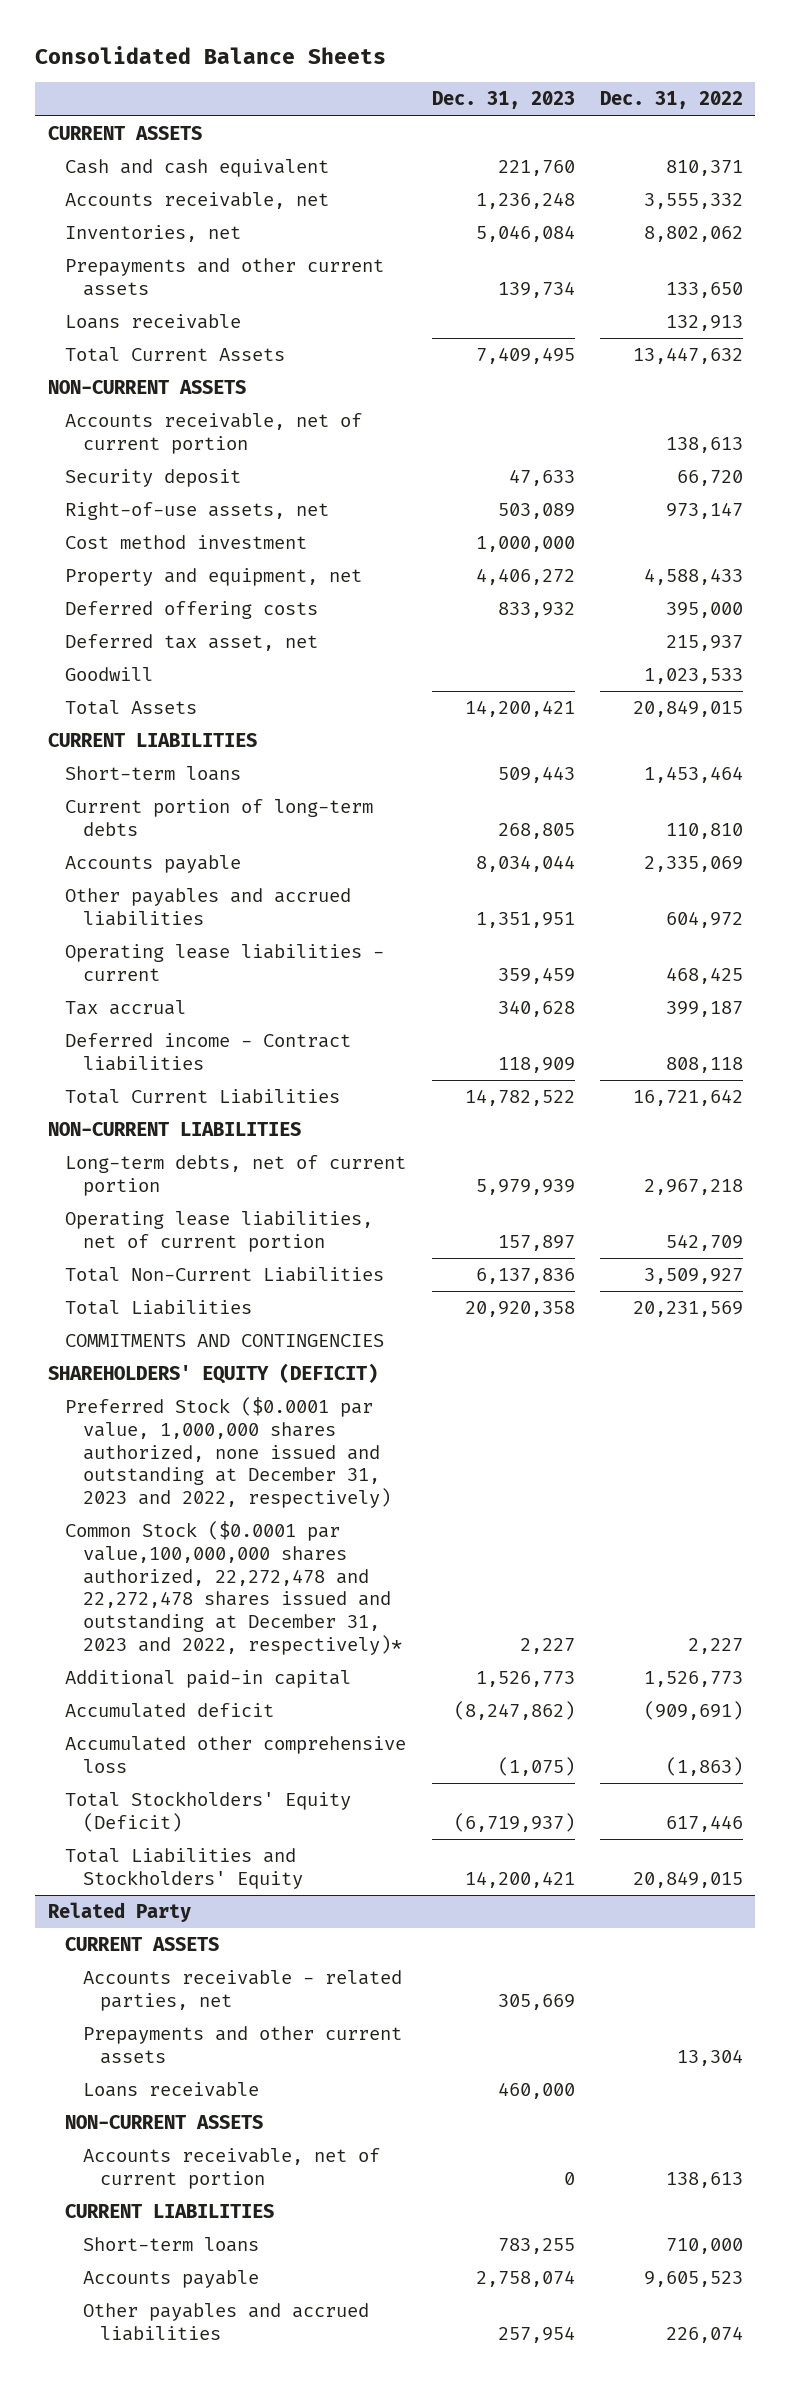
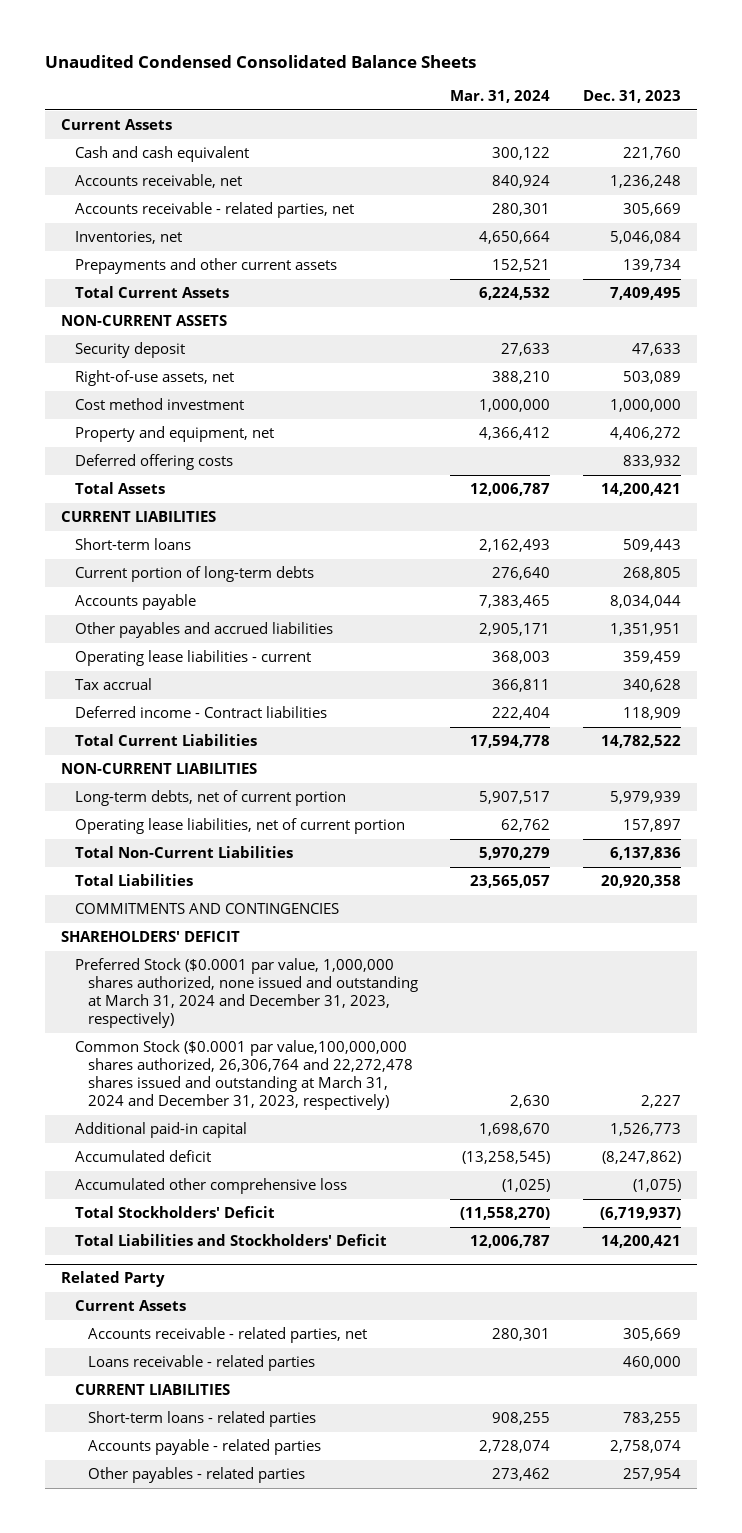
[35,45,387,64] Consolidated Balance Sheets -> [45,54,477,68] Unaudited Condensed Consolidated Balance Sheets
[599,91,743,110] Dec. 31, 2022 -> none
none -> [450,89,551,103] Mar. 31, 2024
[48,126,203,141] CURRENT ASSETS -> [61,118,173,130] Current Assets
none -> [74,201,354,218] Accounts receivable - related parties, net
[65,314,242,330] Loans receivable -> none
[65,413,363,454] Accounts receivable, net of current portion -> none
[65,634,319,652] Deferred tax asset, net -> none
[65,667,154,682] Goodwill -> none
[48,1363,379,1385] SHAREHOLDERS' EQUITY (DEFICIT) -> [61,930,241,942] SHAREHOLDERS' DEFICIT
[65,1397,391,1509] Preferred Stock ($0.0001 par value, 1,000,000 shares authorized, none issued and outstanding at December 31, 2023 and 2022, respectively) -> [74,957,418,1029] Preferred Stock ($0.0001 par value, 1,000,000 shares authorized, none issued and outstanding at March 31, 2024 and December 31, 2023, respectively)
[65,1521,402,1655] Common Stock ($0.0001 par value,100,000,000 shares authorized, 22,272,478 and 22,272,478 shares issued and outstanding at December 31, 2023 and 2022, respectively)* -> [74,1039,413,1111] Common Stock ($0.0001 par value,100,000,000 shares authorized, 26,306,764 and 22,272,478 shares issued and outstanding at March 31, 2024 and December 31, 2023, respectively)
[65,1791,352,1832] Total Stockholders' Equity (Deficit) -> [74,1205,275,1218] Total Stockholders' Deficit
[65,1848,303,1889] Total Liabilities and Stockholders' Equity -> [74,1233,387,1246] Total Liabilities and Stockholders' Deficit
[65,1937,220,1952] CURRENT ASSETS -> [74,1299,186,1311] Current Assets
[82,2026,402,2064] Prepayments and other current assets -> none
[65,2115,264,2130] NON-CURRENT ASSETS -> none
[82,2148,380,2189] Accounts receivable, net of current portion -> none
[82,2082,259,2098] Loans receivable -> [87,1354,315,1371] Loans receivable - related parties
[82,2237,259,2253] Short-term loans -> [87,1410,316,1427] Short-term loans - related parties
[82,2270,259,2289] Accounts payable -> [87,1438,321,1455] Accounts payable - related parties
[82,2303,369,2341] Other payables and accrued liabilities -> [87,1466,305,1483] Other payables - related parties

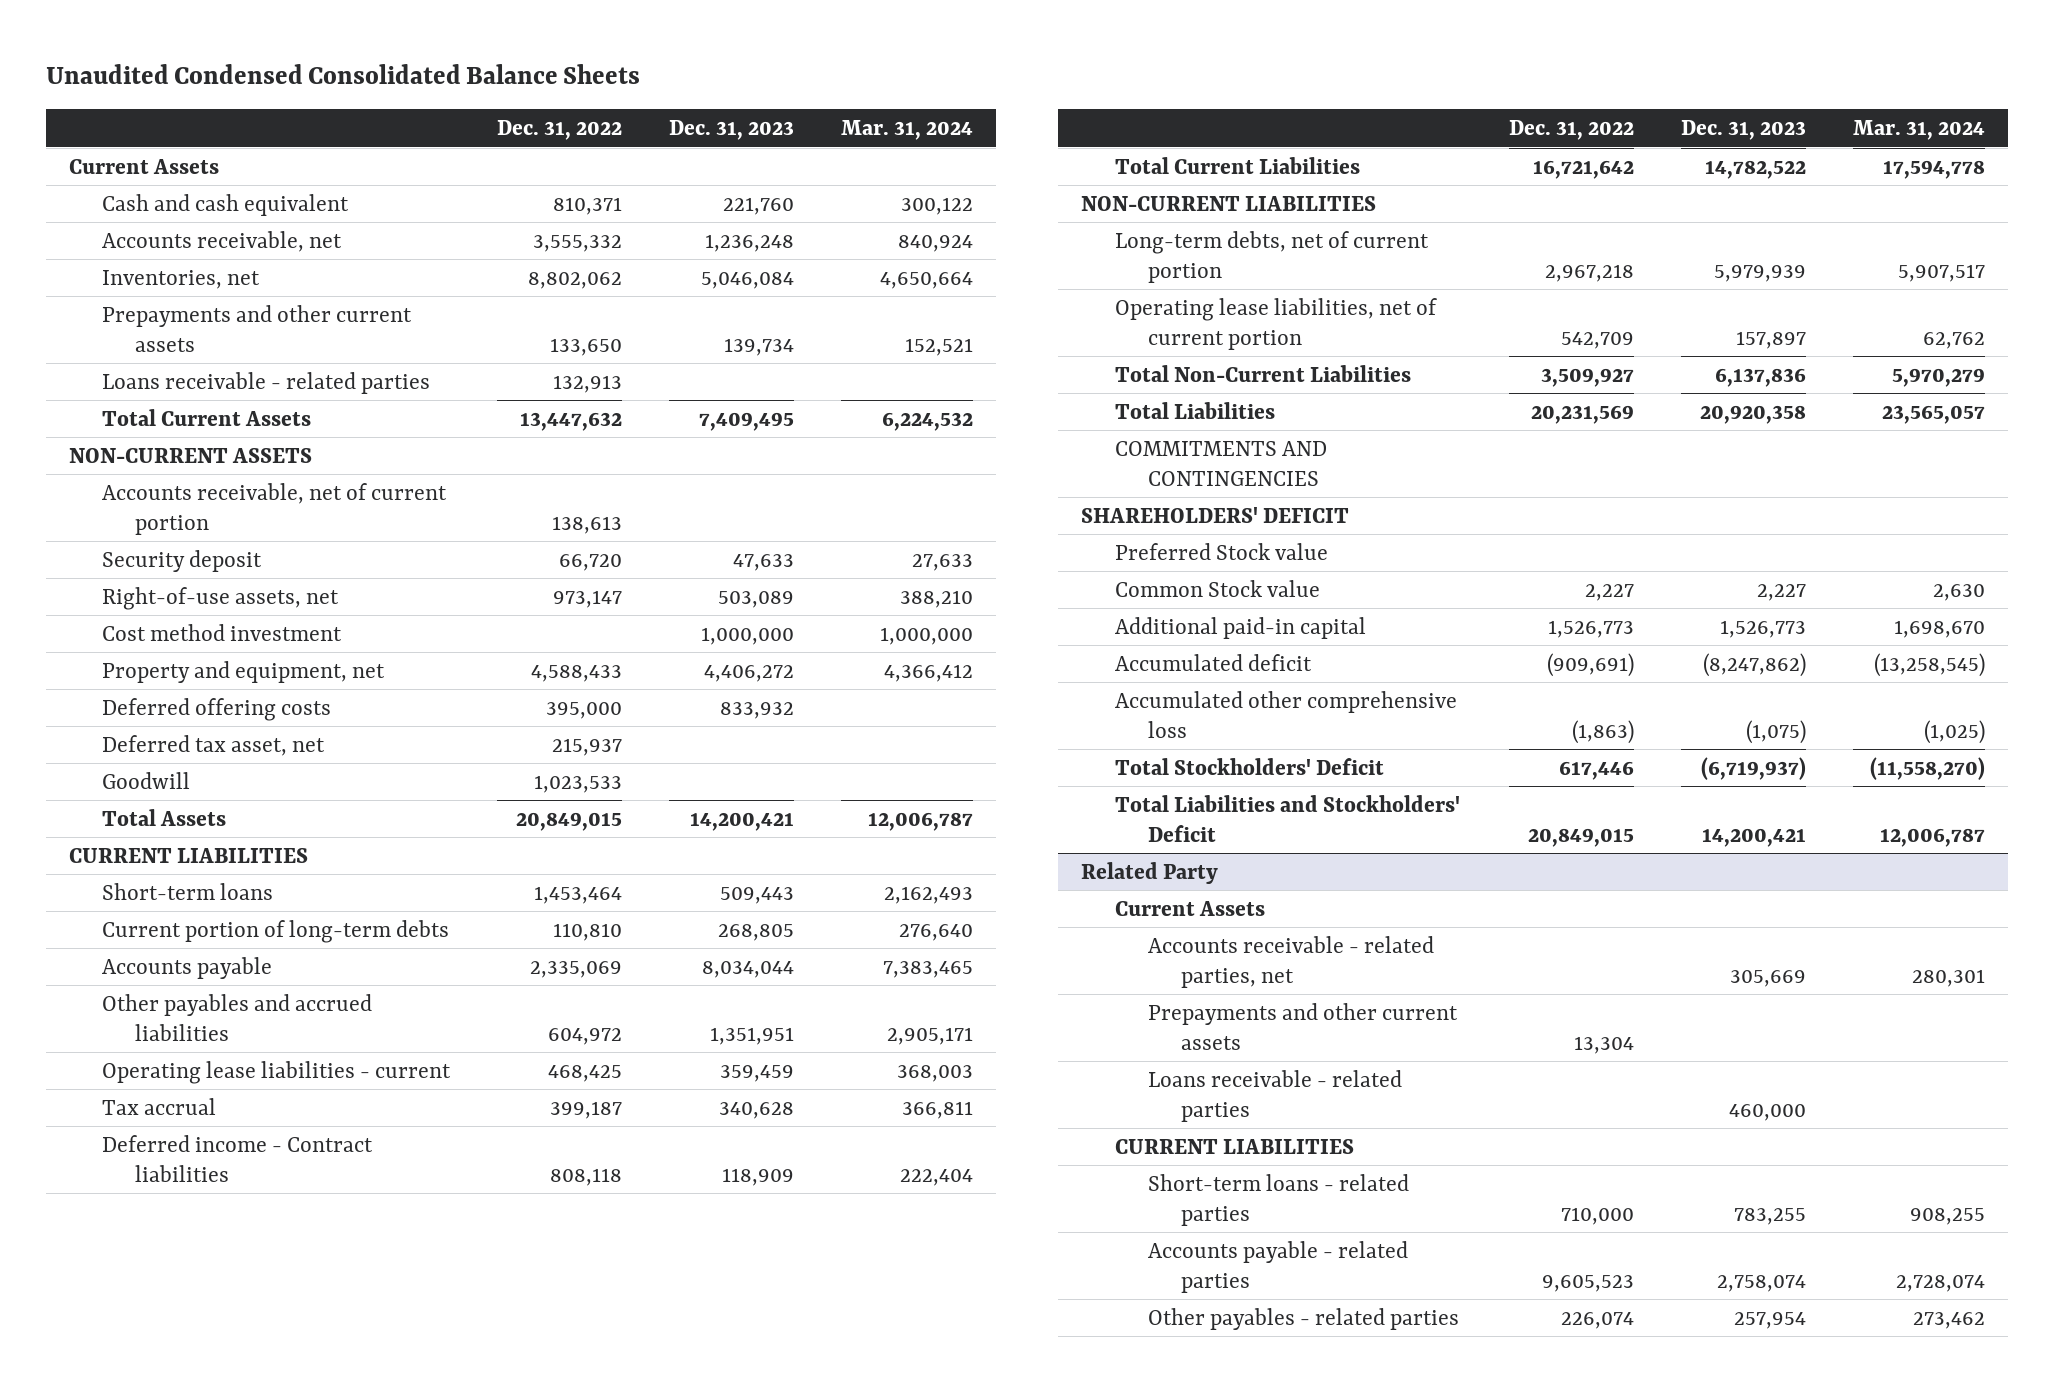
none -> [496,119,622,140] Dec. 31, 2022
[74,201,354,218] Accounts receivable - related parties, net -> none
none -> [102,371,431,394] Loans receivable - related parties
none -> [102,482,448,535] Accounts receivable, net of current portion
none -> [102,734,326,756] Deferred tax asset, net
none -> [102,771,191,789] Goodwill
[74,957,418,1029] Preferred Stock ($0.0001 par value, 1,000,000 shares authorized, none issued and outstanding at March 31, 2024 and December 31, 2023, respectively) -> [1114,542,1328,560] Preferred Stock value
[74,1039,413,1111] Common Stock ($0.0001 par value,100,000,000 shares authorized, 26,306,764 and 22,272,478 shares issued and outstanding at March 31, 2024 and December 31, 2023, respectively) -> [1114,579,1320,597] Common Stock value
none -> [1147,1002,1458,1050] Prepayments and other current assets

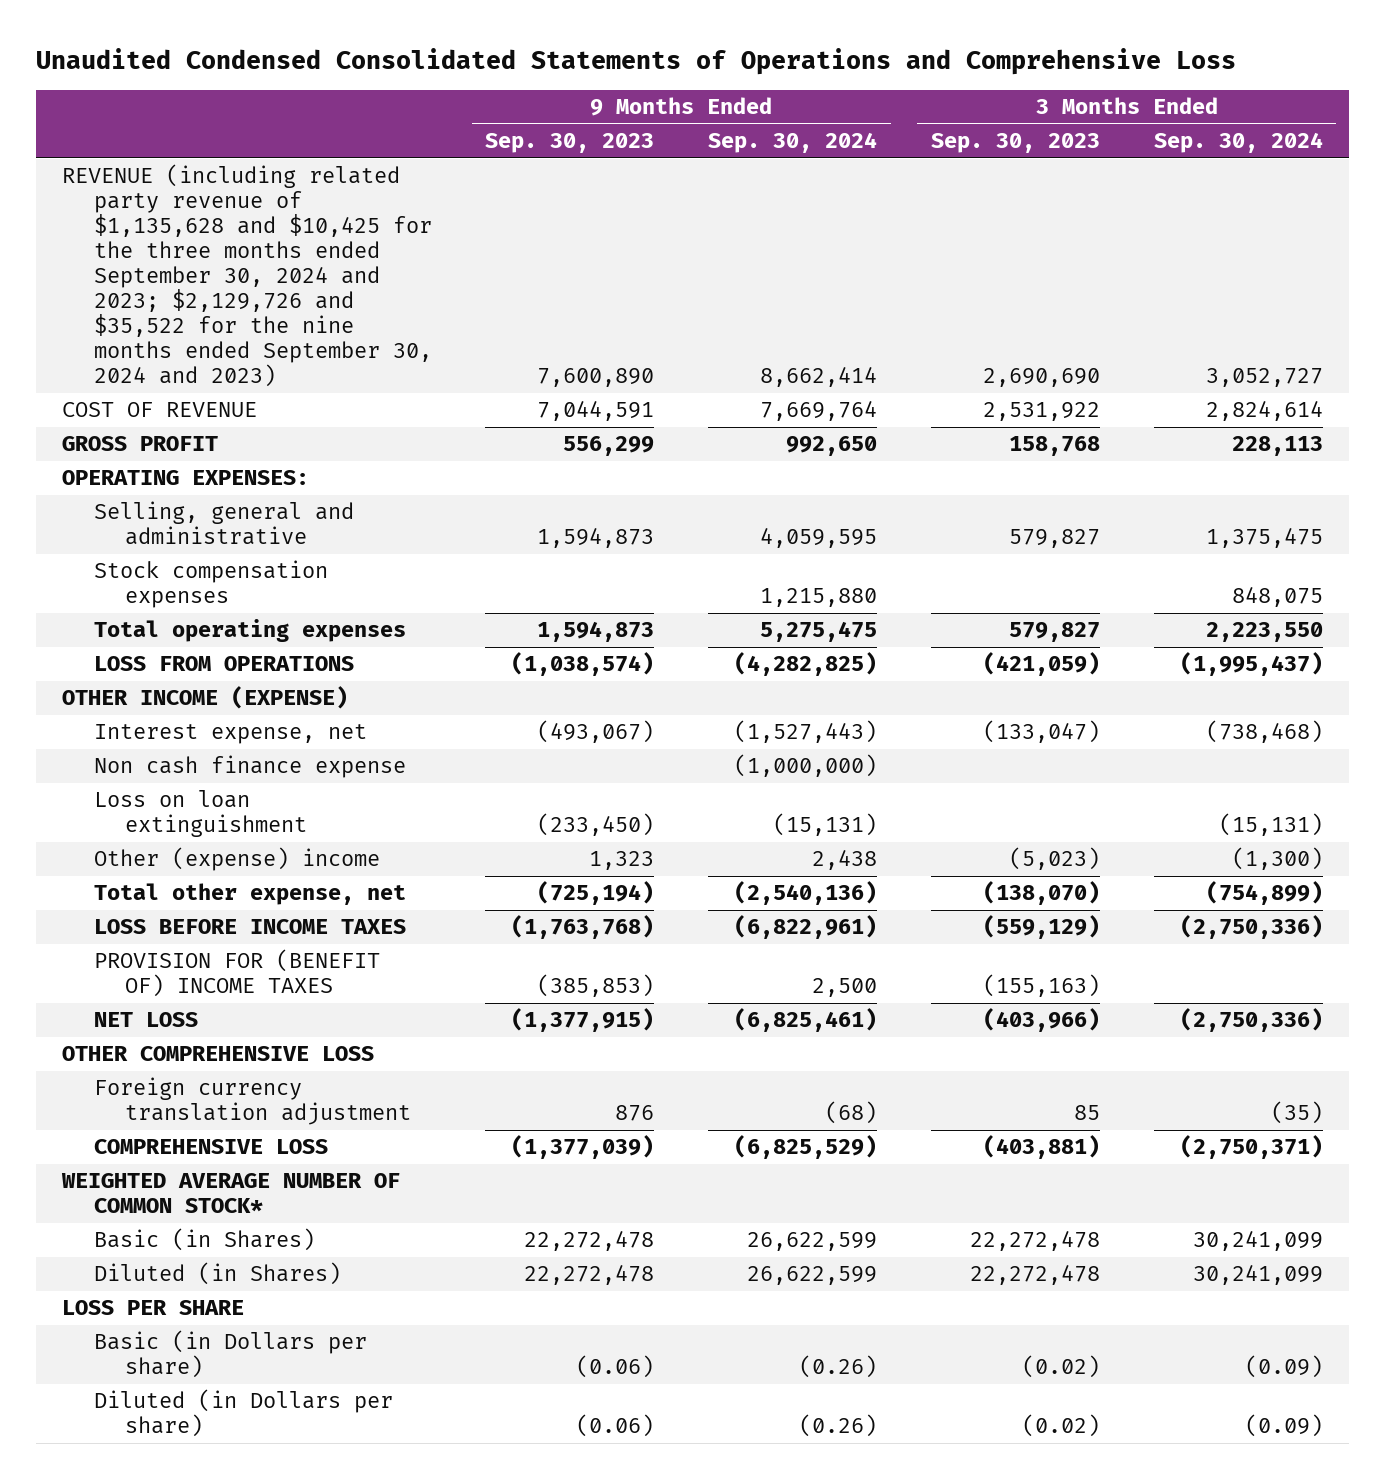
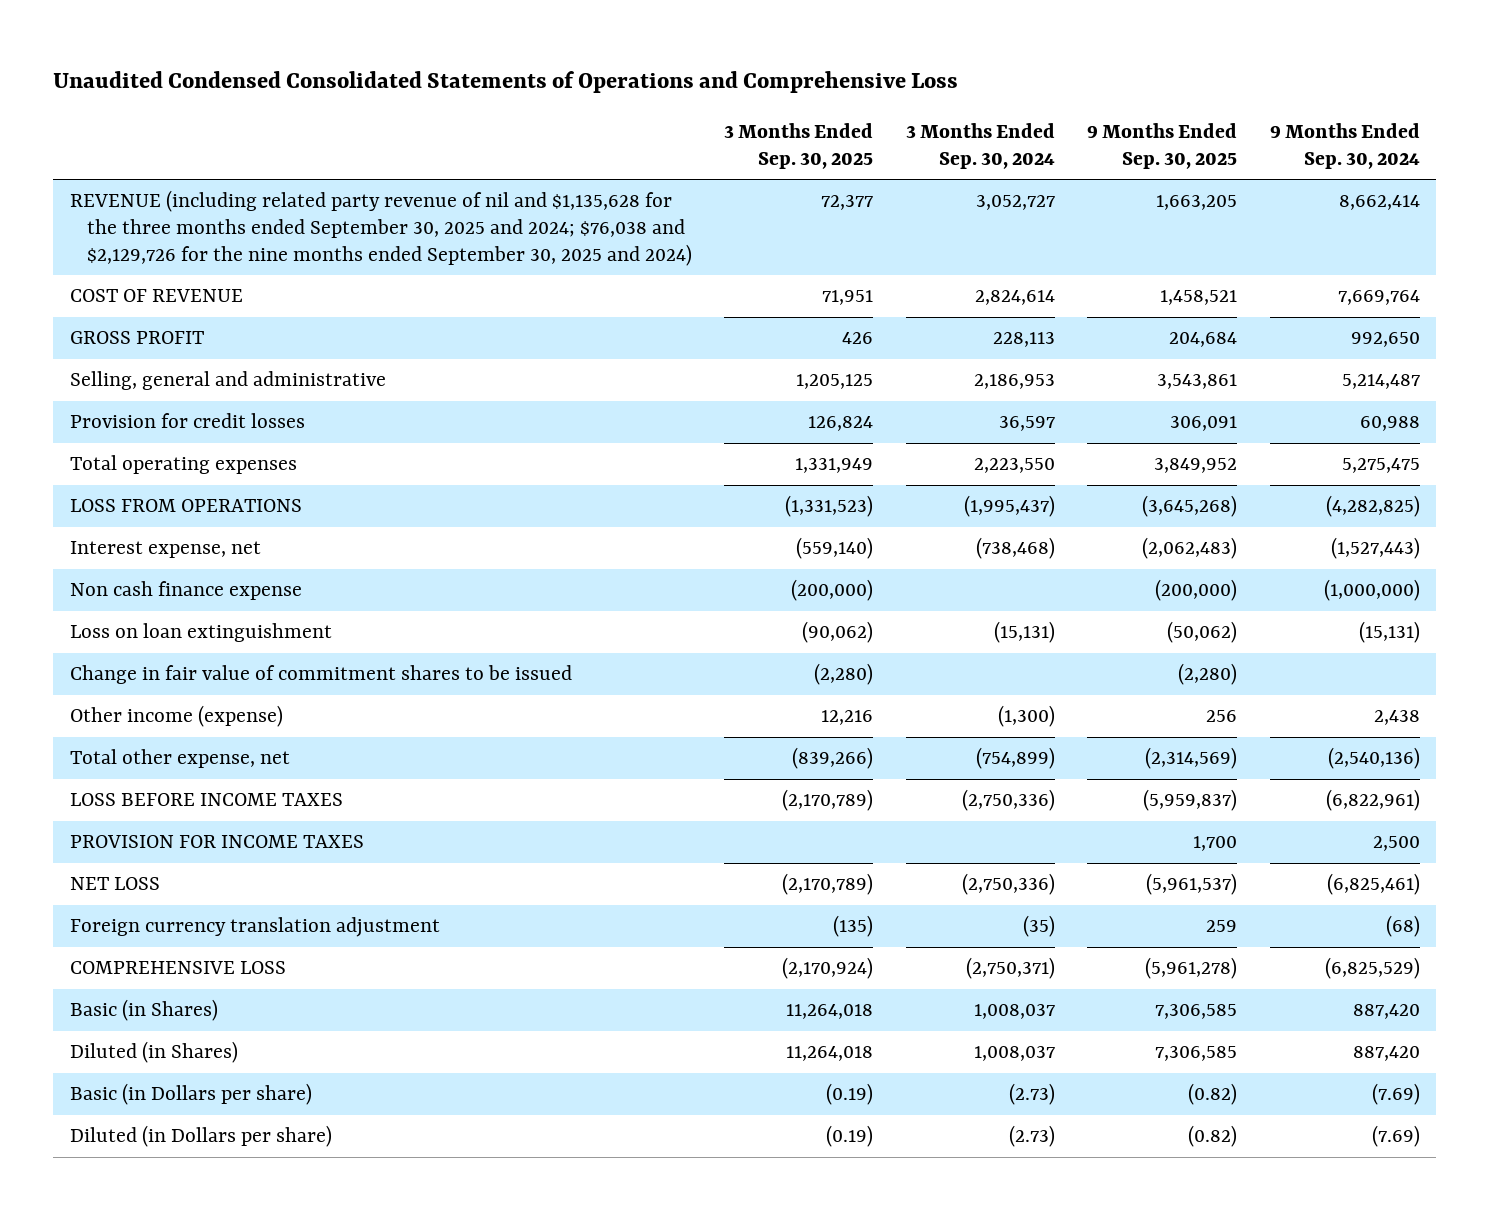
[485,133,655,154] Sep. 30, 2023 -> none
[930,133,1100,154] Sep. 30, 2023 -> none
none -> [724,122,874,169] 3 Months Ended Sep. 30, 2025
none -> [1087,122,1238,169] 9 Months Ended Sep. 30, 2025
[62,164,432,388] REVENUE (including related party revenue of $1,135,628 and $10,425 for the three months ended September 30, 2024 and 2023; $2,129,726 and $35,522 for the nine months ended September 30, 2024 and 2023) -> [69,190,693,266] REVENUE (including related party revenue of nil and $1,135,628 for the three months ended September 30, 2025 and 2024; $76,038 and $2,129,726 for the nine months ended September 30, 2025 and 2024)
[62,470,310,486] OPERATING EXPENSES: -> none
[93,560,328,609] Stock compensation expenses -> none
[760,528,878,549] 4,059,595 -> [1341,374,1420,390] 5,214,487
[1205,528,1323,549] 1,375,475 -> [973,374,1055,390] 2,186,953
none -> [69,413,305,429] Provision for credit losses
[62,686,349,710] OTHER INCOME (EXPENSE) -> none
none -> [69,665,572,685] Change in fair value of commitment shares to be issued
[93,847,380,872] Other (expense) income -> [69,705,283,728] Other income (expense)
[93,949,380,998] PROVISION FOR (BENEFIT OF) INCOME TAXES -> [69,835,364,849] PROVISION FOR INCOME TAXES
[62,1046,375,1062] OTHER COMPREHENSIVE LOSS -> none
[61,1173,401,1214] WEIGHTED AVERAGE NUMBER OF COMMON STOCK* -> none
[62,1300,245,1316] LOSS PER SHARE -> none
[747,1232,878,1252] 26,622,599 -> [1352,1004,1420,1020] 887,420
[1192,1231,1323,1252] 30,241,099 -> [973,1004,1055,1020] 1,008,037
[747,1266,878,1286] 26,622,599 -> [1352,1046,1420,1062] 887,420
[1192,1265,1323,1286] 30,241,099 -> [973,1046,1055,1062] 1,008,037
[799,1355,878,1379] (0.26) -> [1371,1083,1420,1106] (7.69)
[1244,1355,1323,1379] (0.09) -> [1008,1083,1055,1106] (2.73)
[799,1414,878,1438] (0.26) -> [1371,1125,1420,1148] (7.69)
[1244,1414,1323,1438] (0.09) -> [1008,1125,1055,1148] (2.73)

